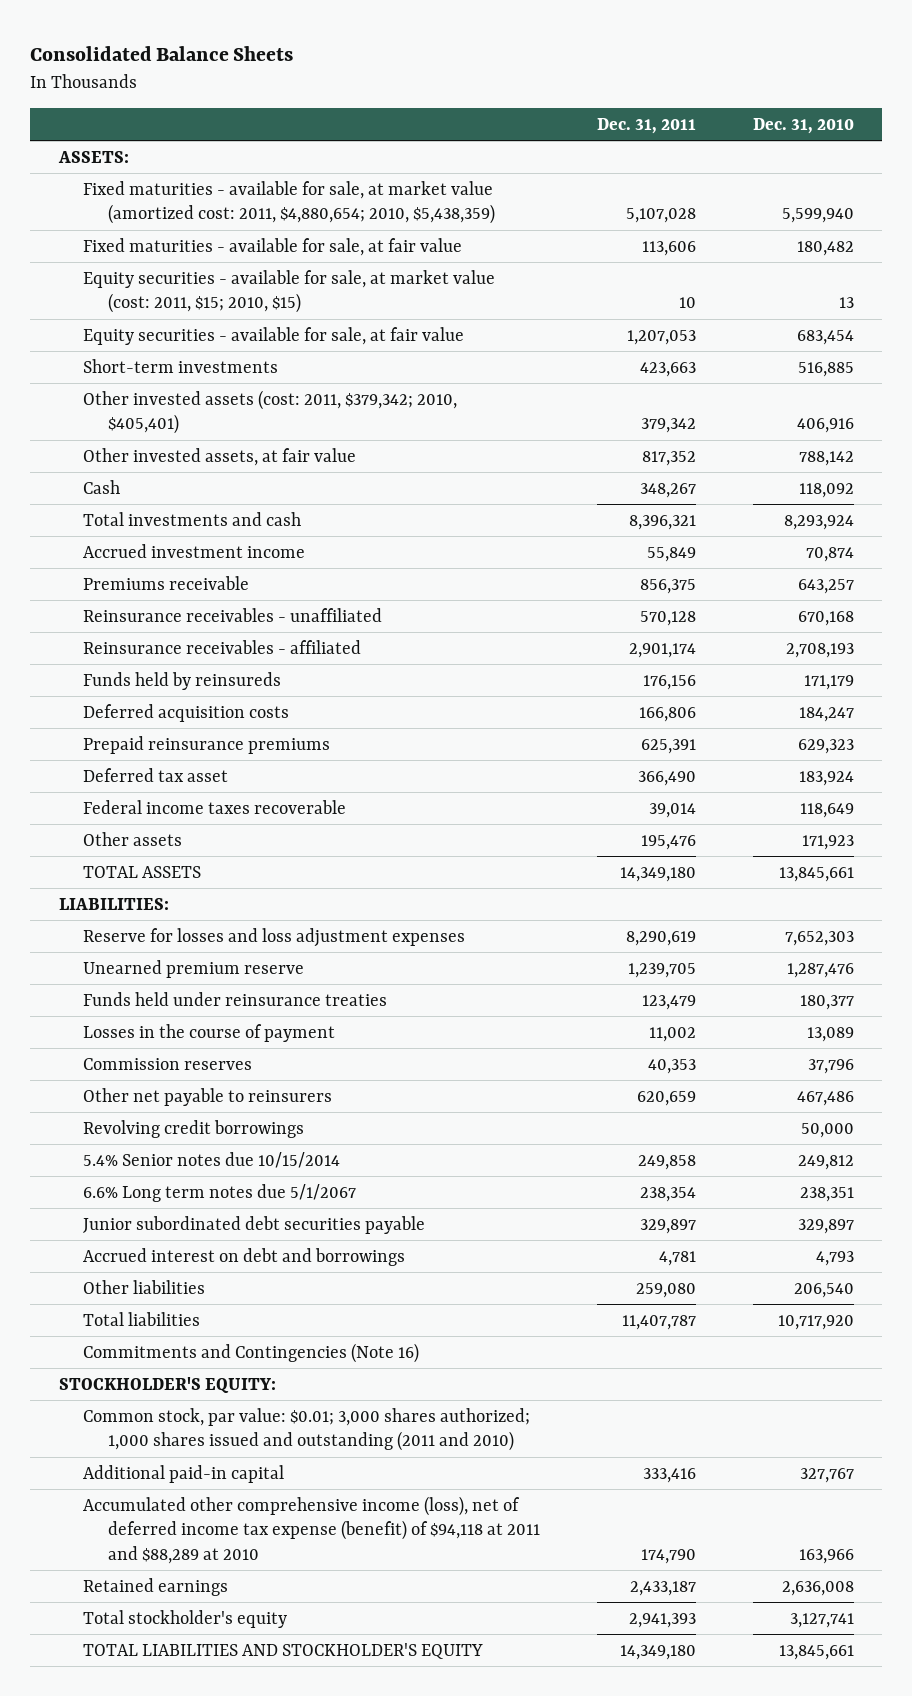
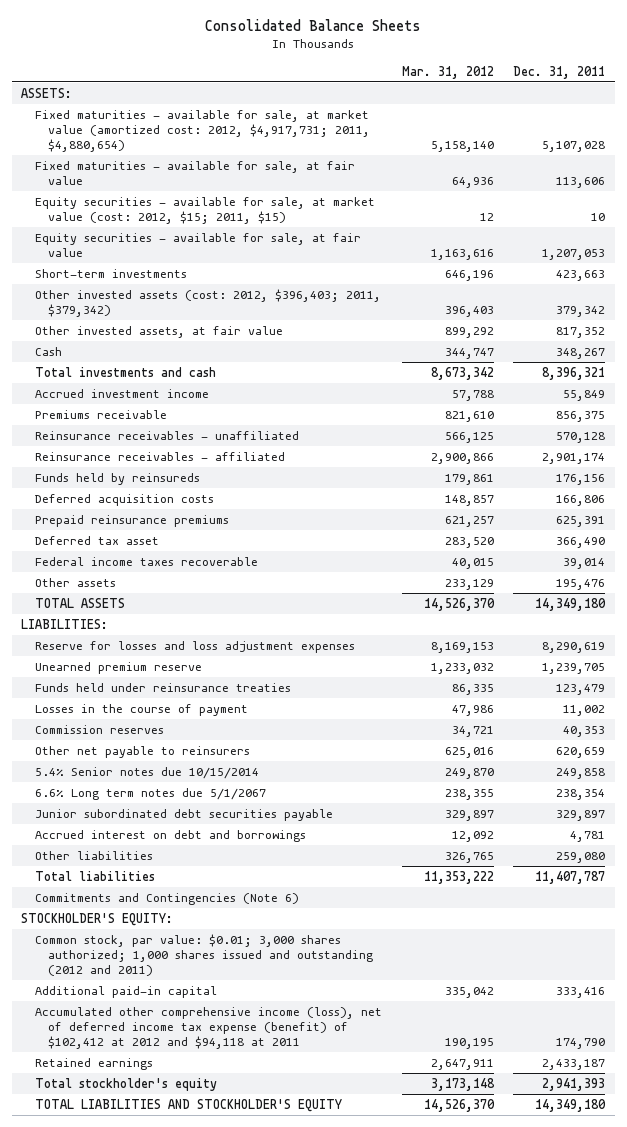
[752,118,854,135] Dec. 31, 2010 -> none
none -> [401,65,494,79] Mar. 31, 2012
[83,180,496,225] Fixed maturities - available for sale, at market value (amortized cost: 2011, $4,880,654; 2010, $5,438,359) -> [34,109,370,152] Fixed maturities - available for sale, at market value (amortized cost: 2012, $4,917,731; 2011, $4,880,654)
[83,269,496,314] Equity securities - available for sale, at market value (cost: 2011, $15; 2010, $15) -> [34,196,375,224] Equity securities - available for sale, at market value (cost: 2012, $15; 2011, $15)
[83,389,458,435] Other invested assets (cost: 2011, $379,342; 2010, $405,401) -> [34,288,381,317] Other invested assets (cost: 2012, $396,403; 2011, $379,342)
[83,1119,305,1138] Revolving credit borrowings -> none
[83,1342,420,1363] Commitments and Contingencies (Note 16) -> [34,892,299,905] Commitments and Contingencies (Note 6)
[83,1407,531,1452] Common stock, par value: $0.01; 3,000 shares authorized; 1,000 shares issued and outstanding (2011 and 2010) -> [34,933,373,976] Common stock, par value: $0.01; 3,000 shares authorized; 1,000 shares issued and outstanding (2012 and 2011)
[83,1495,541,1564] Accumulated other comprehensive income (loss), net of deferred income tax expense (benefit) of $94,118 at 2011 and $88,289 at 2010 -> [34,1006,382,1049] Accumulated other comprehensive income (loss), net of deferred income tax expense (benefit) of $102,412 at 2012 and $94,118 at 2011

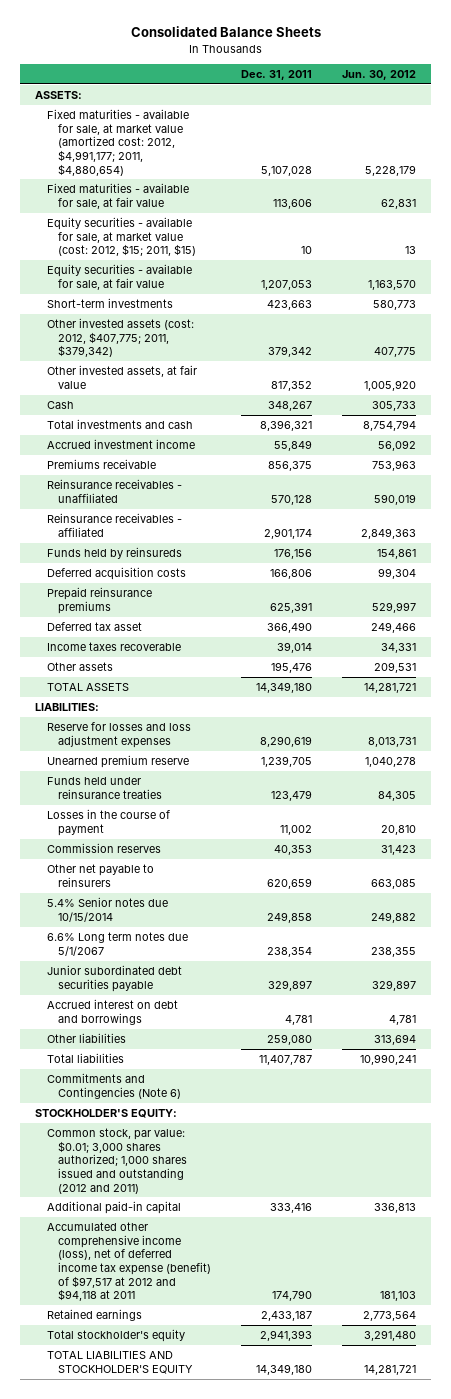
[401,65,494,79] Mar. 31, 2012 -> none
none -> [342,69,417,80] Jun. 30, 2012
[34,109,370,152] Fixed maturities - available for sale, at market value (amortized cost: 2012, $4,917,731; 2011, $4,880,654) -> [46,109,189,176] Fixed maturities - available for sale, at market value (amortized cost: 2012, $4,991,177; 2011, $4,880,654)
[34,288,381,317] Other invested assets (cost: 2012, $396,403; 2011, $379,342) -> [46,318,194,358] Other invested assets (cost: 2012, $407,775; 2011, $379,342)
[34,556,258,566] Federal income taxes recoverable -> [46,642,181,652] Income taxes recoverable
[34,1006,382,1049] Accumulated other comprehensive income (loss), net of deferred income tax expense (benefit) of $102,412 at 2012 and $94,118 at 2011 -> [46,1222,212,1302] Accumulated other comprehensive income (loss), net of deferred income tax expense (benefit) of $97,517 at 2012 and $94,118 at 2011

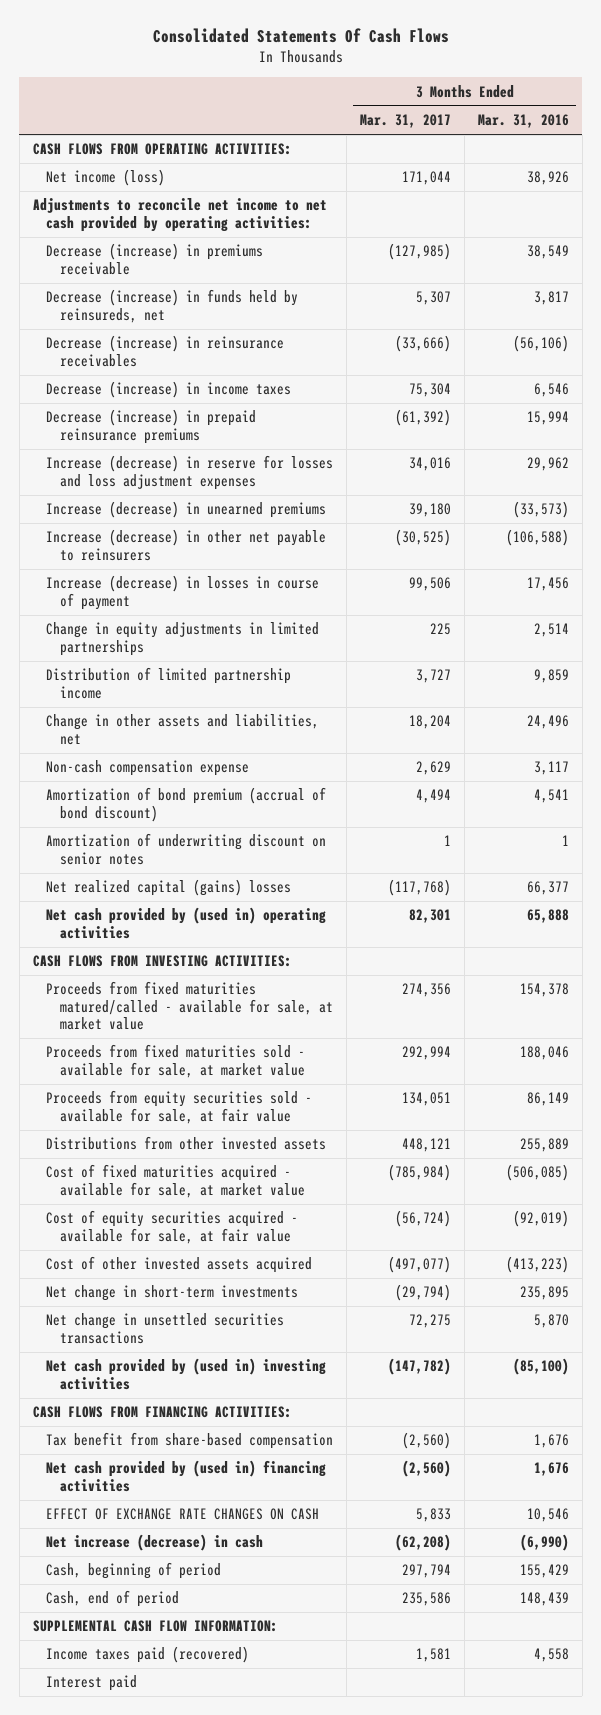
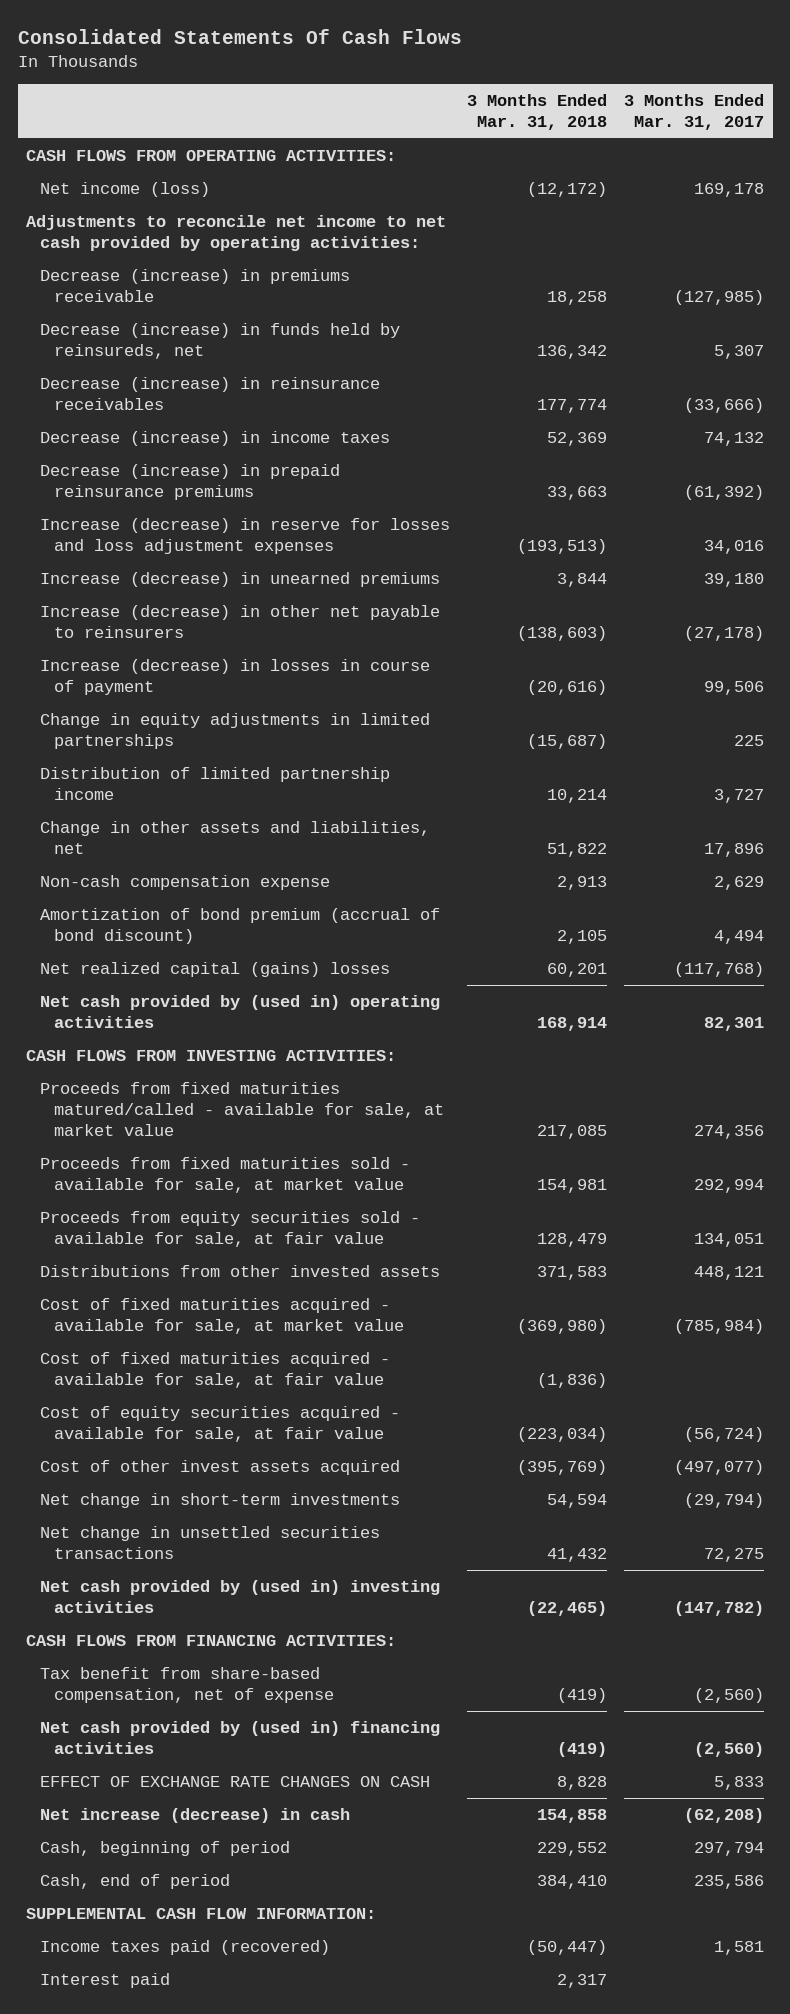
[477,113,569,128] Mar. 31, 2016 -> none
none -> [467,93,608,130] 3 Months Ended Mar. 31, 2018
[402,171,452,186] 171,044 -> [694,182,765,197] 169,178
[409,383,452,398] 75,304 -> [704,431,765,446] 74,132
[395,529,452,547] (30,525) -> [684,625,765,641] (27,178)
[409,715,452,730] 18,204 -> [704,842,765,857] 17,896
[46,833,327,865] Amortization of underwriting discount on senior notes -> none
none -> [39,1351,390,1388] Cost of fixed maturities acquired - available for sale, at fair value
[46,1256,313,1274] Cost of other invested assets acquired -> [39,1459,400,1475] Cost of other invest assets acquired
[46,1432,334,1450] Tax benefit from share-based compensation -> [39,1666,334,1703] Tax benefit from share-based compensation, net of expense

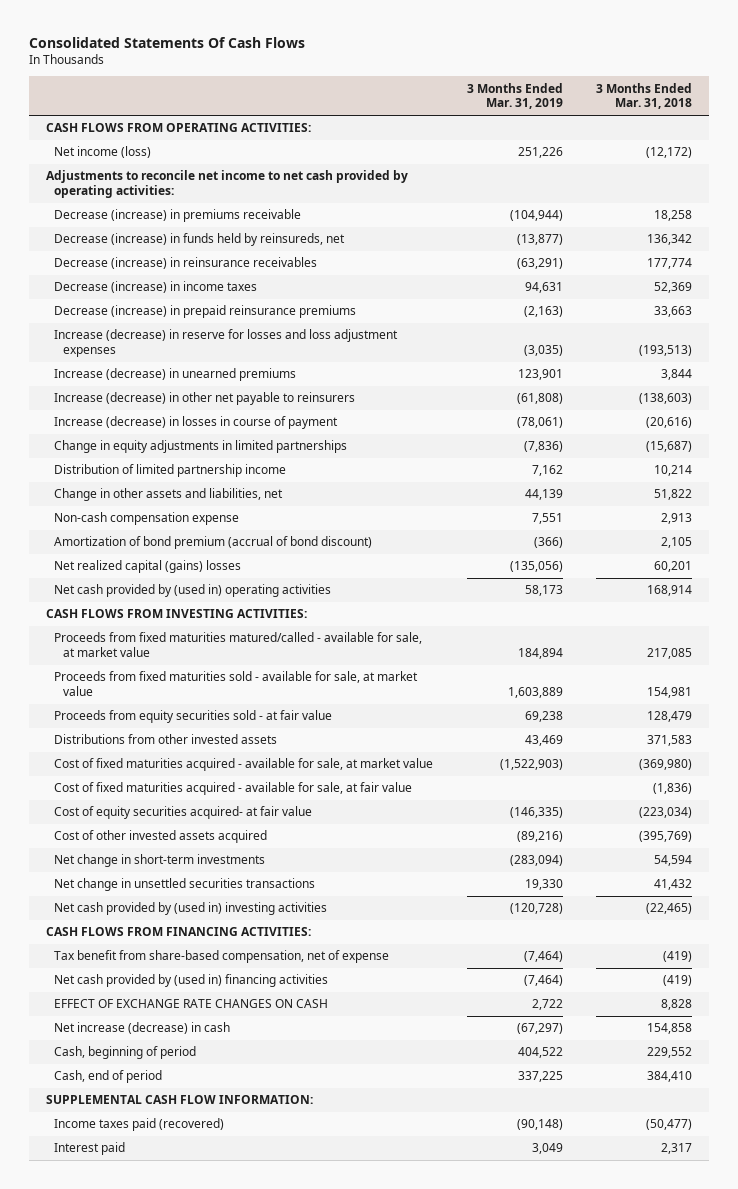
[624,93,765,130] 3 Months Ended Mar. 31, 2017 -> none
none -> [466,82,563,110] 3 Months Ended Mar. 31, 2019
[39,1210,420,1247] Proceeds from equity securities sold - available for sale, at fair value -> [54,710,333,724] Proceeds from equity securities sold - at fair value
[39,1405,400,1442] Cost of equity securities acquired - available for sale, at fair value -> [54,806,313,820] Cost of equity securities acquired- at fair value
[39,1459,400,1475] Cost of other invest assets acquired -> [54,830,268,844] Cost of other invested assets acquired
[527,1939,608,1955] (50,447) -> [646,1119,693,1131] (50,477)

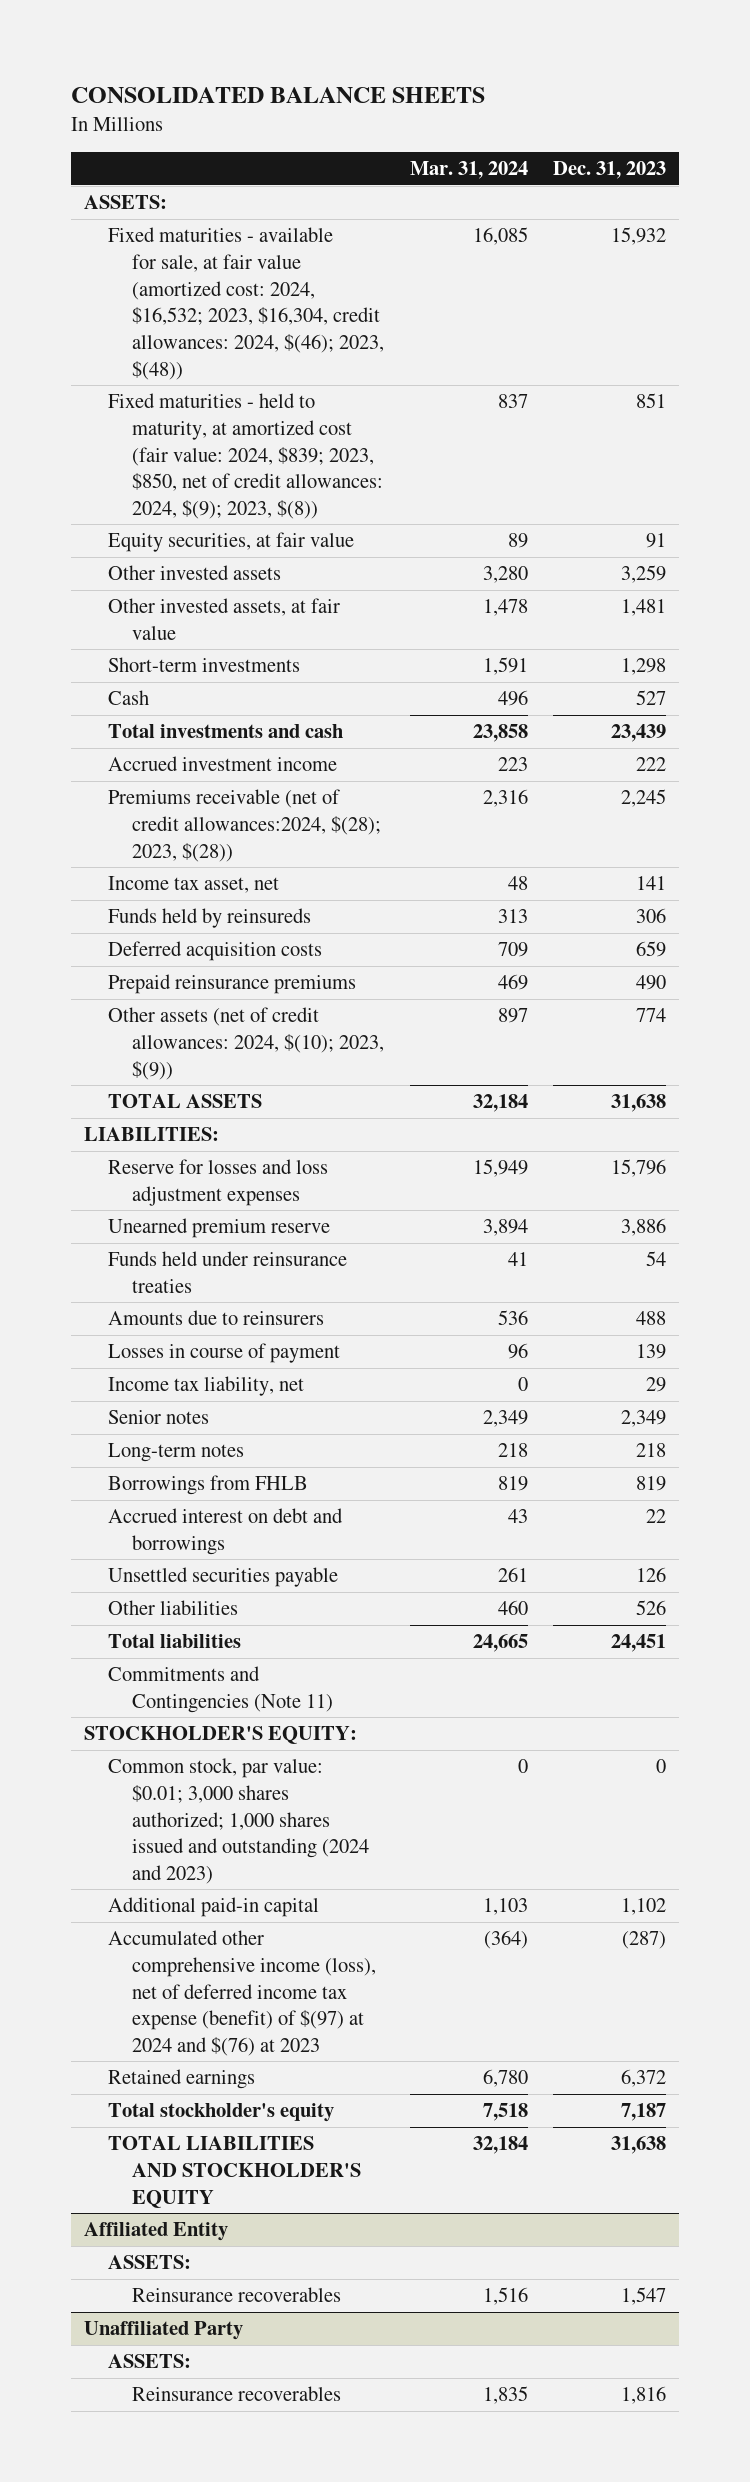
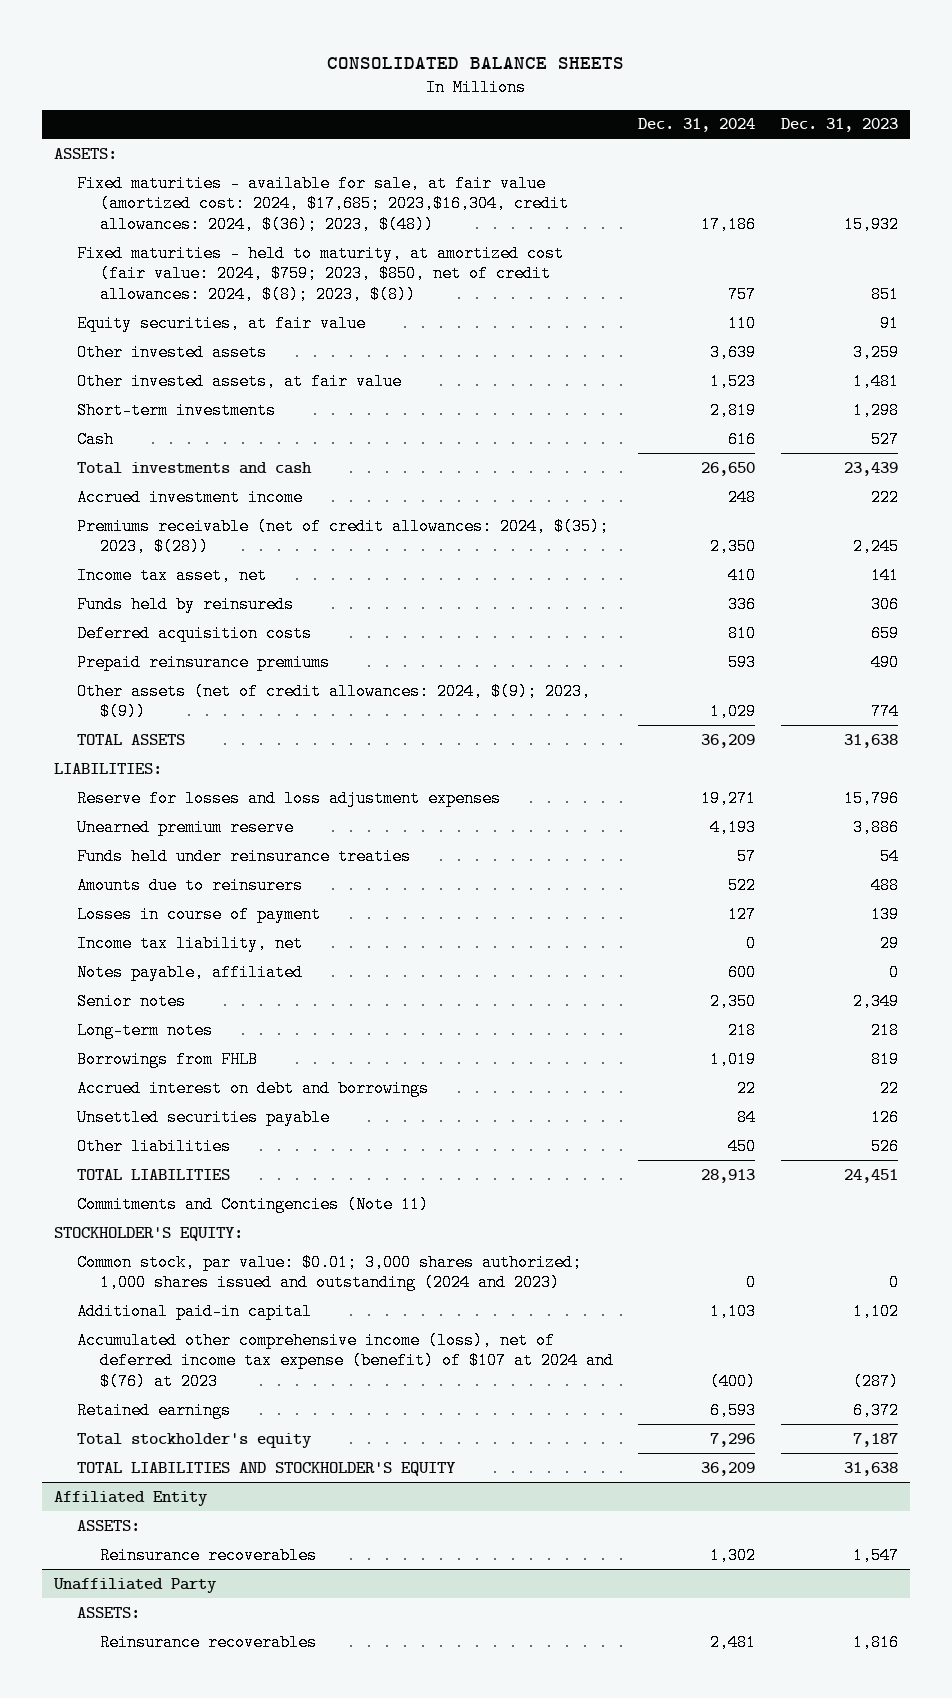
[409,161,528,180] Mar. 31, 2024 -> none
none -> [638,118,756,133] Dec. 31, 2024
[107,227,384,380] Fixed maturities - available for sale, at fair value (amortized cost: 2024, $16,532; 2023, $16,304, credit allowances: 2024, $(46); 2023, $(48)) -> [77,174,569,233] Fixed maturities - available for sale, at fair value (amortized cost: 2024, $17,685; 2023,$16,304, credit allowances: 2024, $(36); 2023, $(48))
[107,393,383,519] Fixed maturities - held to maturity, at amortized cost (fair value: 2024, $839; 2023, $850, net of credit allowances: 2024, $(9); 2023, $(8)) -> [77,244,565,303] Fixed maturities - held to maturity, at amortized cost (fair value: 2024, $759; 2023, $850, net of credit allowances: 2024, $(8); 2023, $(8))
[107,789,381,862] Premiums receivable (net of credit allowances:2024, $(28); 2023, $(28)) -> [77,517,610,556] Premiums receivable (net of credit allowances: 2024, $(35); 2023, $(28))
[107,1007,384,1080] Other assets (net of credit allowances: 2024, $(10); 2023, $(9)) -> [77,682,592,721] Other assets (net of credit allowances: 2024, $(9); 2023, $(9))
none -> [77,963,304,981] Notes payable, affiliated
[107,1634,241,1649] Total liabilities -> [77,1168,231,1180] TOTAL LIABILITIES
[107,1930,376,2056] Accumulated other comprehensive income (loss), net of deferred income tax expense (benefit) of $(97) at 2024 and $(76) at 2023 -> [77,1331,614,1390] Accumulated other comprehensive income (loss), net of deferred income tax expense (benefit) of $107 at 2024 and $(76) at 2023

